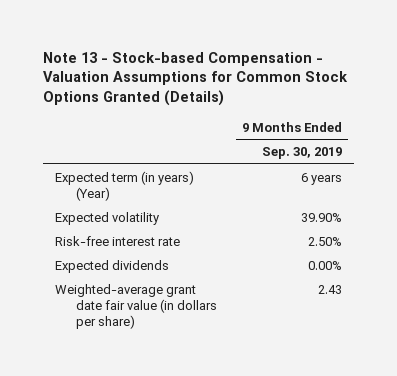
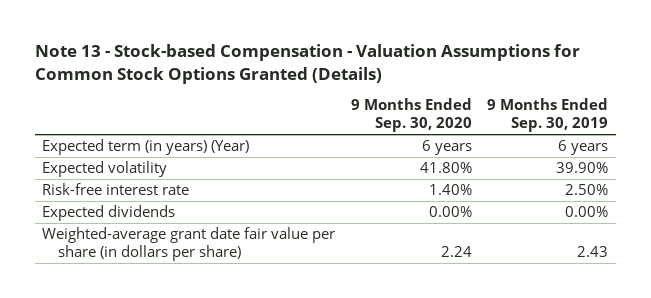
none -> [350,98,472,133] 9 Months Ended Sep. 30, 2020
[55,283,217,329] Weighted-average grant date fair value (in dollars per share) -> [42,227,336,262] Weighted-average grant date fair value per share (in dollars per share)

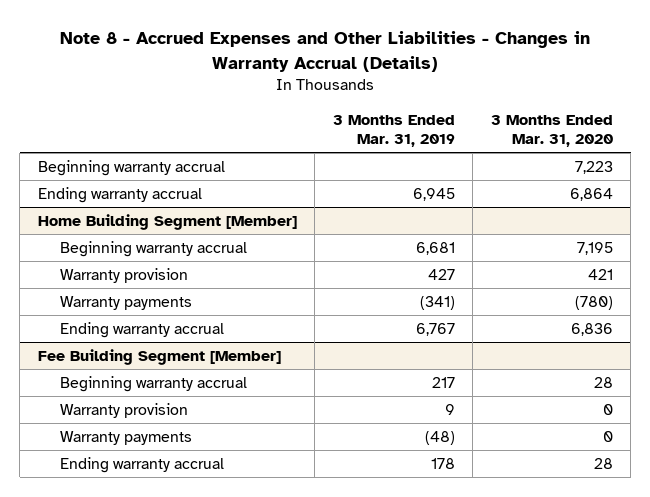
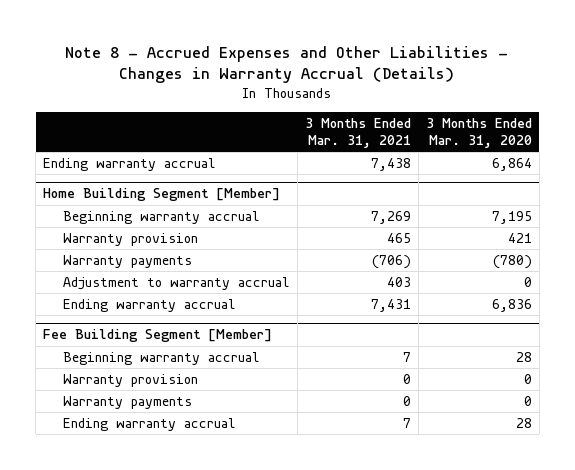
[332,114,455,148] 3 Months Ended Mar. 31, 2019 -> none
none -> [304,118,411,148] 3 Months Ended Mar. 31, 2021
[37,159,225,176] Beginning warranty accrual -> none
none -> [63,276,291,290] Adjustment to warranty accrual

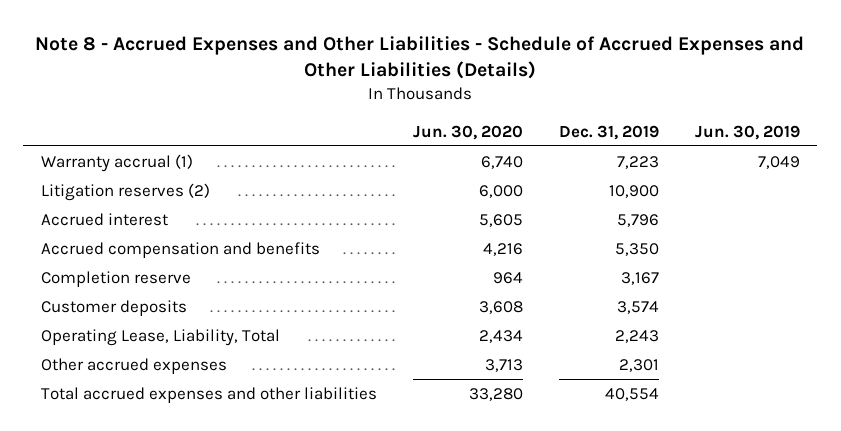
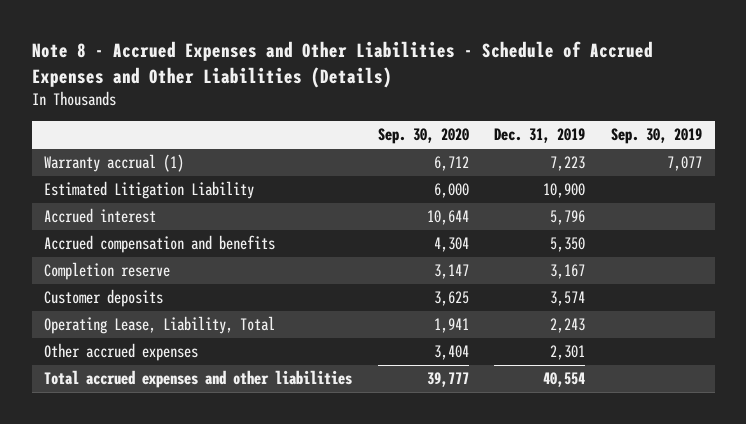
[413,124,524,140] Jun. 30, 2020 -> none
[694,124,800,140] Jun. 30, 2019 -> none
none -> [377,128,469,145] Sep. 30, 2020
none -> [610,128,702,145] Sep. 30, 2019
[41,183,211,202] Litigation reserves (2) -> [44,181,255,200] Estimated Litigation Liability

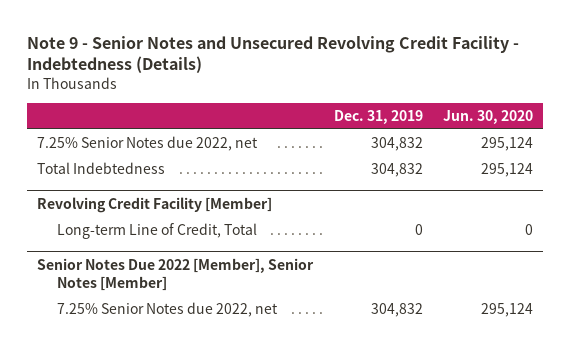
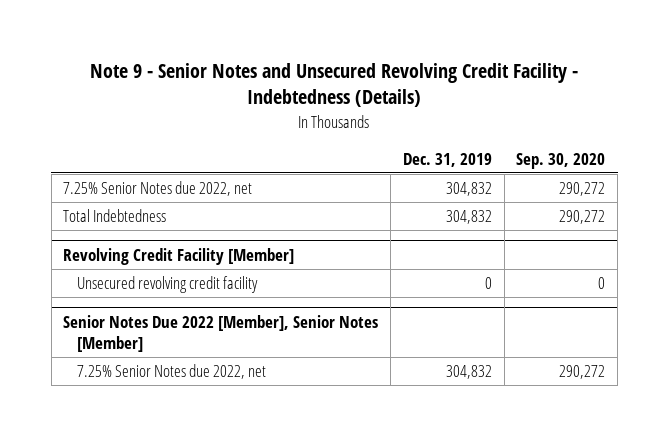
[442,109,533,124] Jun. 30, 2020 -> none
none -> [516,152,606,169] Sep. 30, 2020
[56,223,257,240] Long-term Line of Credit, Total -> [76,276,258,294] Unsecured revolving credit facility

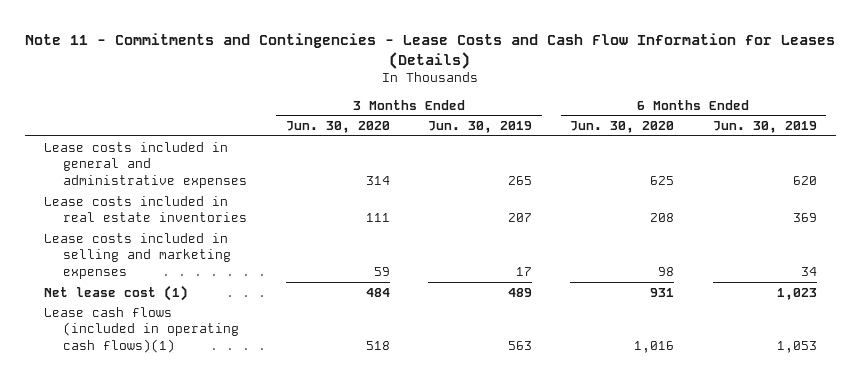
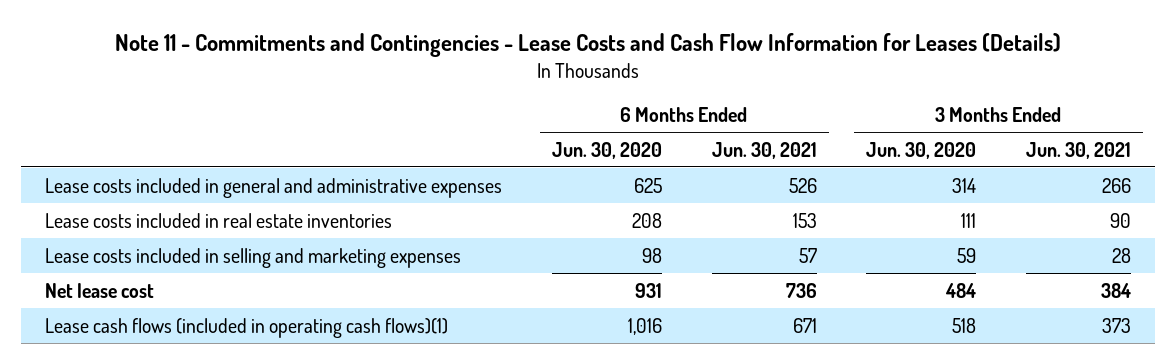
[427,120,532,133] Jun. 30, 2019 -> none
[712,120,817,133] Jun. 30, 2019 -> none
none -> [711,141,817,159] Jun. 30, 2021
none -> [1025,141,1131,159] Jun. 30, 2021
[44,284,189,301] Net lease cost (1) -> [45,282,155,298] Net lease cost

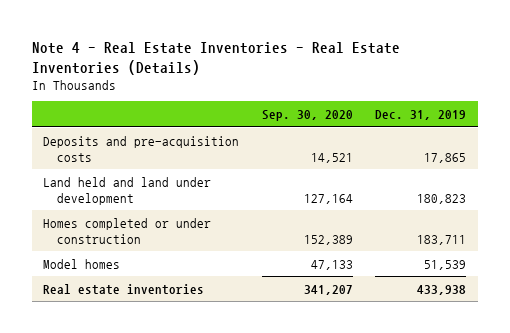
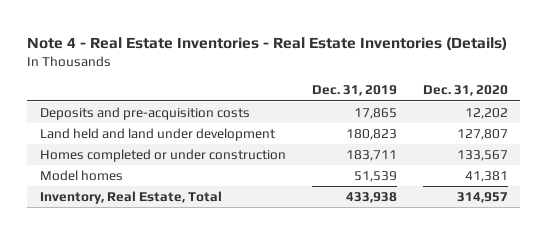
[261,110,353,122] Sep. 30, 2020 -> none
none -> [422,85,508,97] Dec. 31, 2020
[43,283,205,295] Real estate inventories -> [40,190,223,204] Inventory, Real Estate, Total

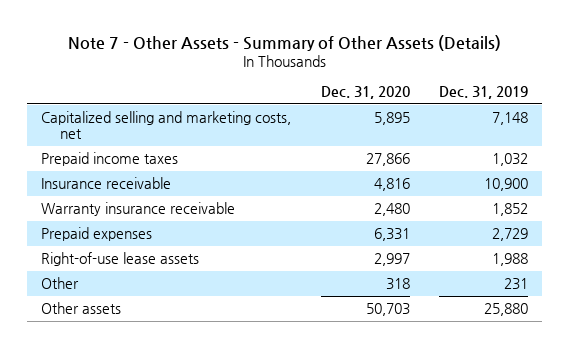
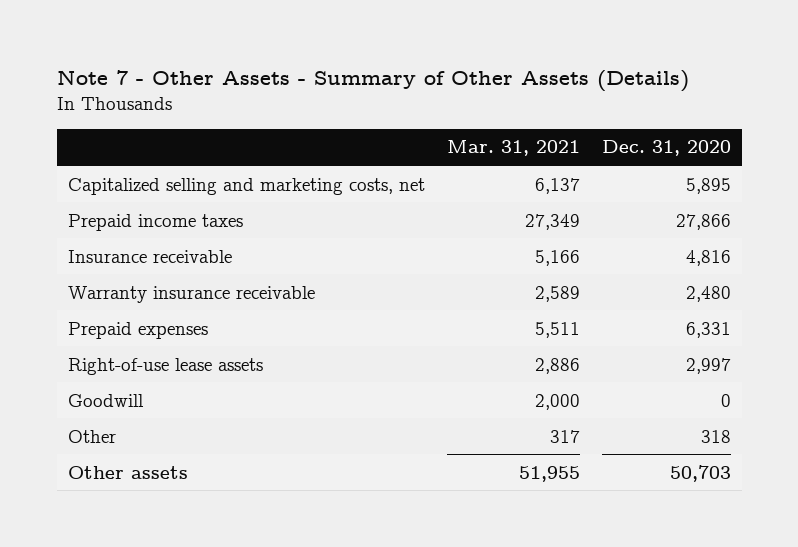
[438,86,528,100] Dec. 31, 2019 -> none
none -> [446,140,580,157] Mar. 31, 2021
none -> [67,393,144,407] Goodwill

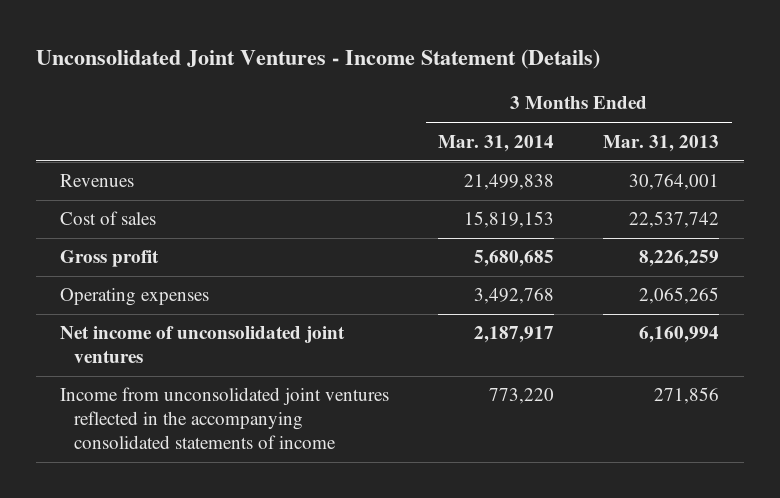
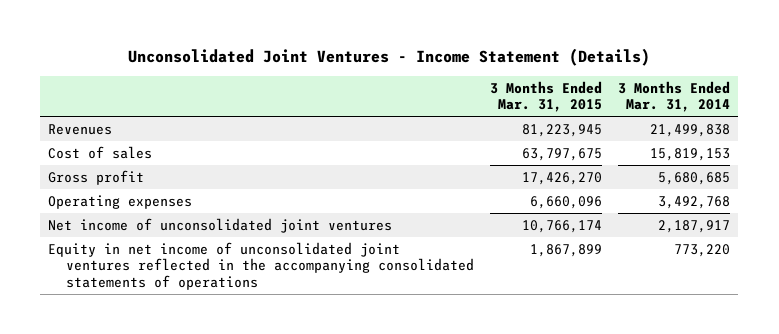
[603,134,720,152] Mar. 31, 2013 -> none
none -> [490,80,603,113] 3 Months Ended Mar. 31, 2015
[60,387,390,450] Income from unconsolidated joint ventures reflected in the accompanying consolidated statements of income -> [48,241,475,290] Equity in net income of unconsolidated joint ventures reflected in the accompanying consolidated statements of operations

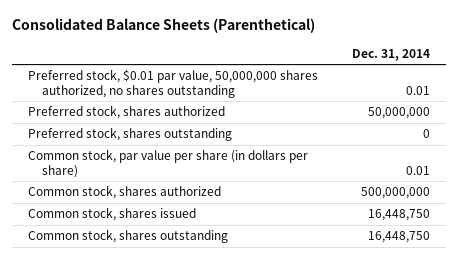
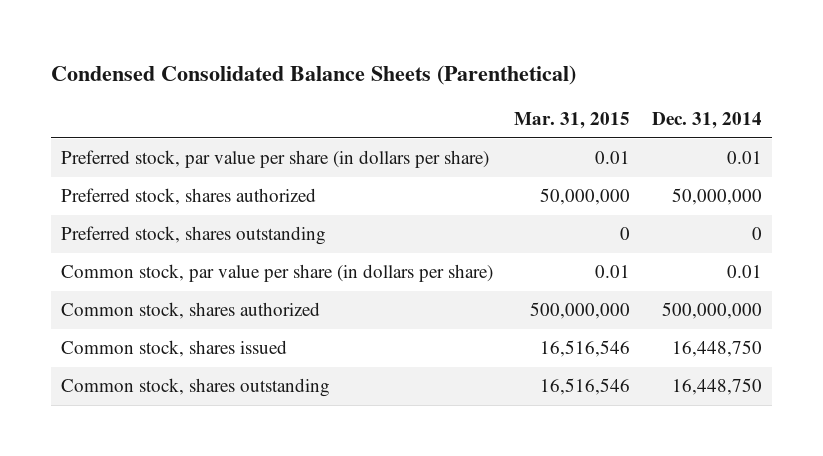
[11,18,315,34] Consolidated Balance Sheets (Parenthetical) -> [50,64,576,85] Condensed Consolidated Balance Sheets (Parenthetical)
none -> [514,111,631,129] Mar. 31, 2015
[28,69,319,98] Preferred stock, $0.01 par value, 50,000,000 shares authorized, no shares outstanding -> [61,150,490,169] Preferred stock, par value per share (in dollars per share)

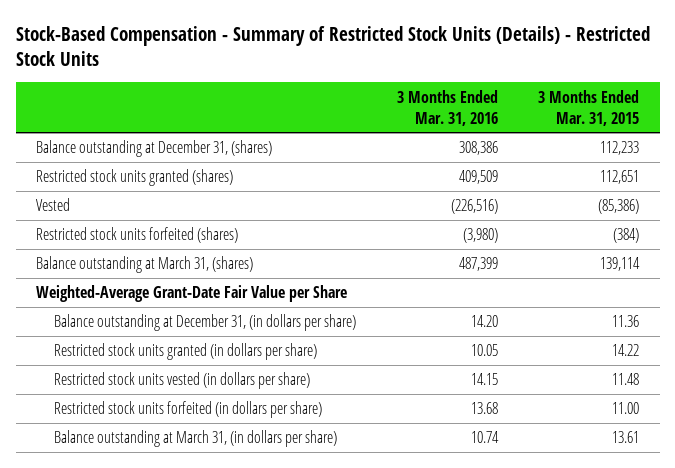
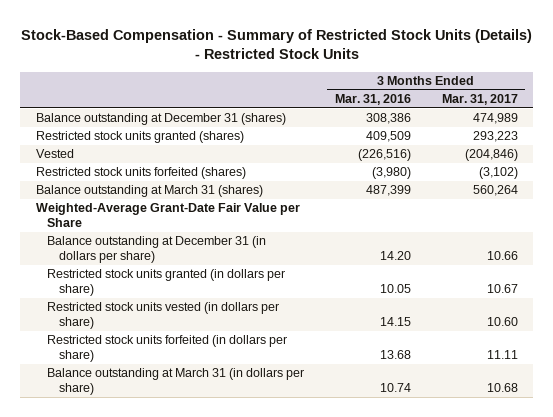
[538,89,640,126] 3 Months Ended Mar. 31, 2015 -> none
none -> [441,93,518,105] Mar. 31, 2017
[36,140,273,158] Balance outstanding at December 31, (shares) -> [35,113,286,126] Balance outstanding at December 31 (shares)
[36,256,254,274] Balance outstanding at March 31, (shares) -> [35,185,263,198] Balance outstanding at March 31 (shares)
[53,314,356,332] Balance outstanding at December 31, (in dollars per share) -> [47,236,267,264] Balance outstanding at December 31 (in dollars per share)
[53,430,337,448] Balance outstanding at March 31, (in dollars per share) -> [47,368,305,396] Balance outstanding at March 31 (in dollars per share)

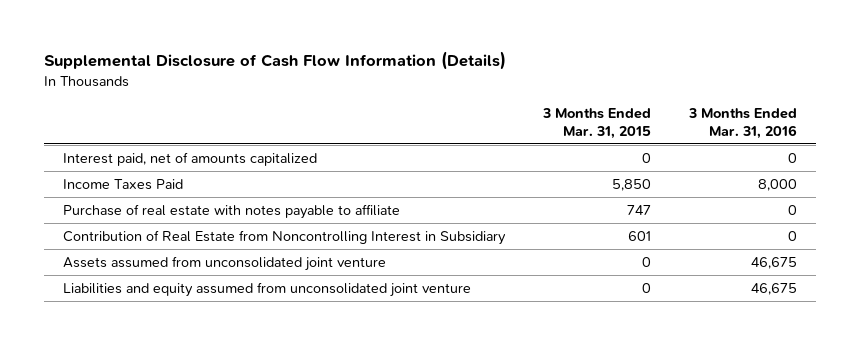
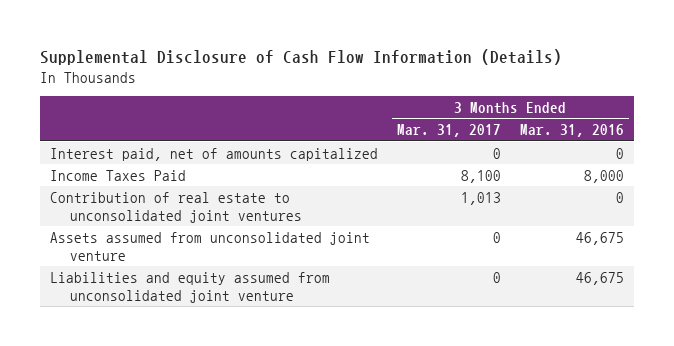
[541,108,651,139] 3 Months Ended Mar. 31, 2015 -> none
none -> [396,124,501,138] Mar. 31, 2017
[62,203,400,219] Purchase of real estate with notes payable to affiliate -> none
[62,229,506,245] Contribution of Real Estate from Noncontrolling Interest in Subsidiary -> none
none -> [49,191,303,223] Contribution of real estate to unconsolidated joint ventures

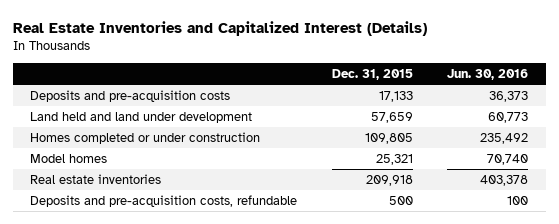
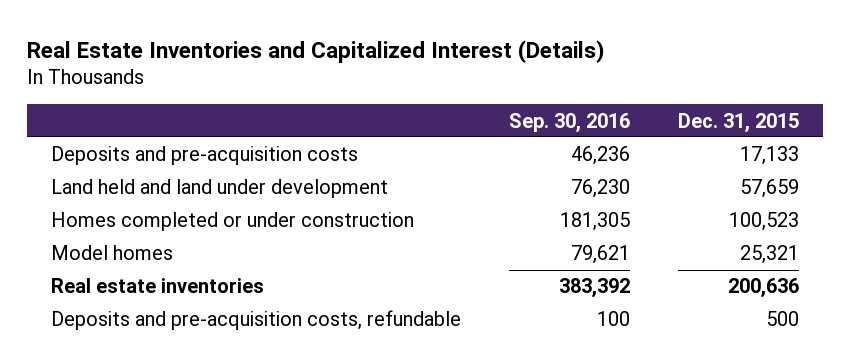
[447,68,529,80] Jun. 30, 2016 -> none
none -> [509,112,631,133] Sep. 30, 2016
[364,132,413,144] 109,805 -> [729,212,800,232] 100,523
[365,174,413,186] 209,918 -> [728,278,800,299] 200,636

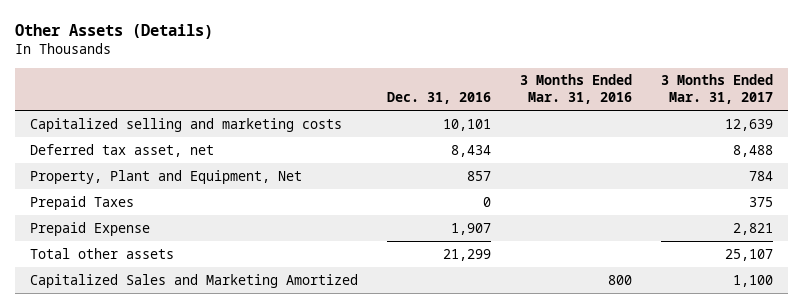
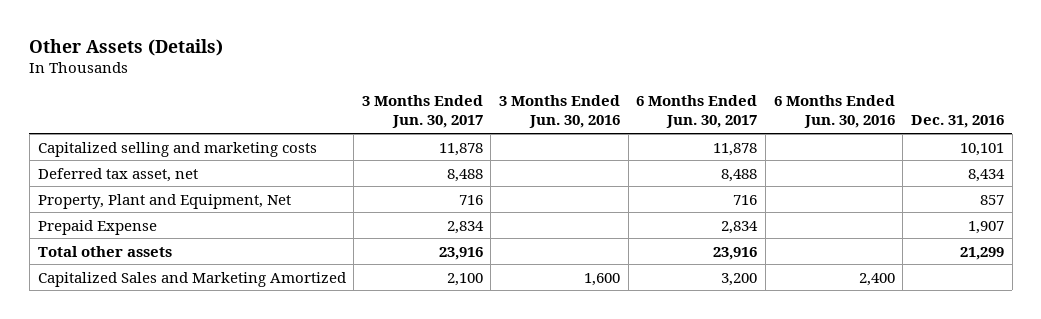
[520,74,633,105] 3 Months Ended Mar. 31, 2016 -> none
[661,74,774,105] 3 Months Ended Mar. 31, 2017 -> none
none -> [361,95,483,129] 3 Months Ended Jun. 30, 2017
none -> [499,95,621,129] 3 Months Ended Jun. 30, 2016
none -> [636,95,758,129] 6 Months Ended Jun. 30, 2017
none -> [773,95,895,129] 6 Months Ended Jun. 30, 2016
[29,195,134,210] Prepaid Taxes -> none

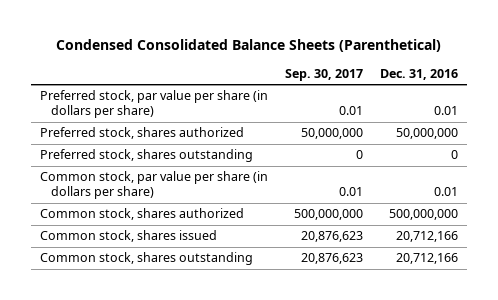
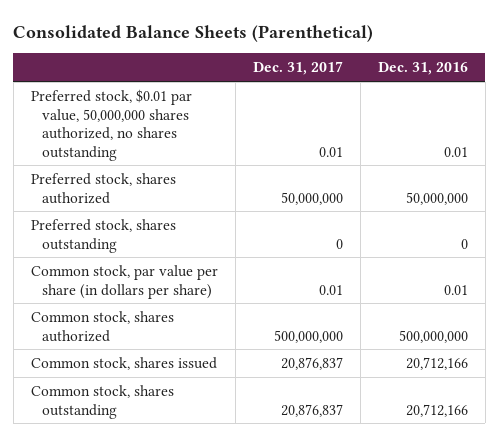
[55,38,441,52] Condensed Consolidated Balance Sheets (Parenthetical) -> [13,24,374,42] Consolidated Balance Sheets (Parenthetical)
[284,68,363,81] Sep. 30, 2017 -> none
none -> [252,61,343,76] Dec. 31, 2017
[39,90,268,118] Preferred stock, par value per share (in dollars per share) -> [30,89,192,161] Preferred stock, $0.01 par value, 50,000,000 shares authorized, no shares outstanding

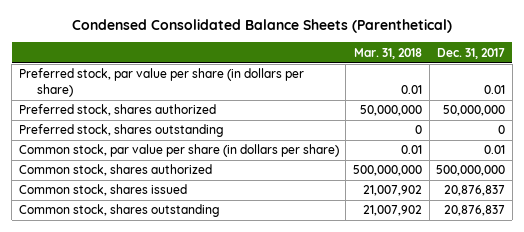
[13,24,374,42] Consolidated Balance Sheets (Parenthetical) -> [72,19,453,34] Condensed Consolidated Balance Sheets (Parenthetical)
[377,62,468,76] Dec. 31, 2016 -> none
none -> [354,47,423,59] Mar. 31, 2018
[30,89,192,161] Preferred stock, $0.01 par value, 50,000,000 shares authorized, no shares outstanding -> [18,68,304,98] Preferred stock, par value per share (in dollars per share)

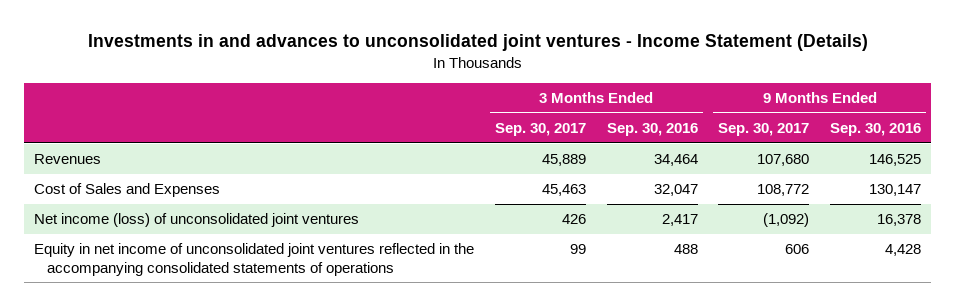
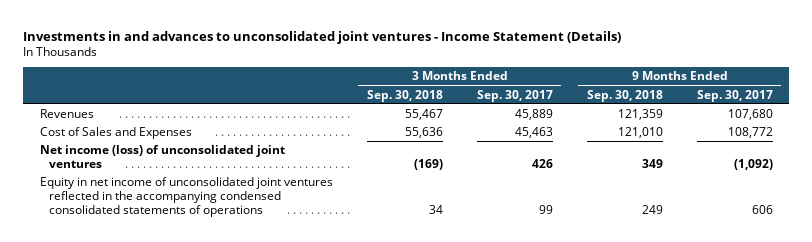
[606,122,698,136] Sep. 30, 2016 -> none
[829,122,921,136] Sep. 30, 2016 -> none
none -> [366,89,443,102] Sep. 30, 2018
none -> [586,89,663,102] Sep. 30, 2018
[34,243,475,276] Equity in net income of unconsolidated joint ventures reflected in the accompanying consolidated statements of operations -> [39,177,333,217] Equity in net income of unconsolidated joint ventures reflected in the accompanying condensed consolidated statements of operations

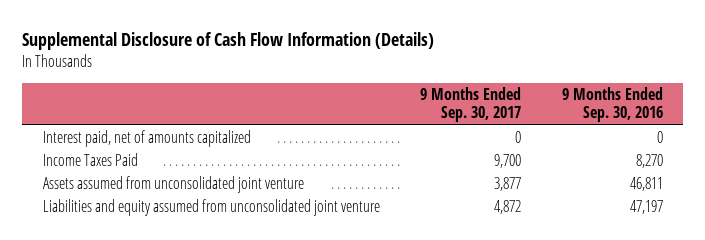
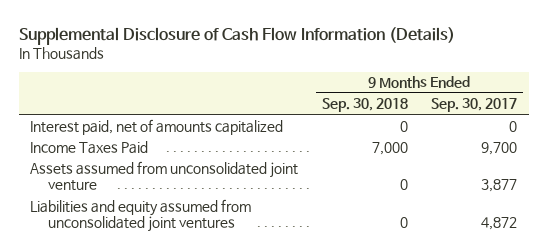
[561,86,663,123] 9 Months Ended Sep. 30, 2016 -> none
none -> [321,98,408,113] Sep. 30, 2018
[42,199,380,217] Liabilities and equity assumed from unconsolidated joint venture -> [30,198,252,233] Liabilities and equity assumed from unconsolidated joint ventures

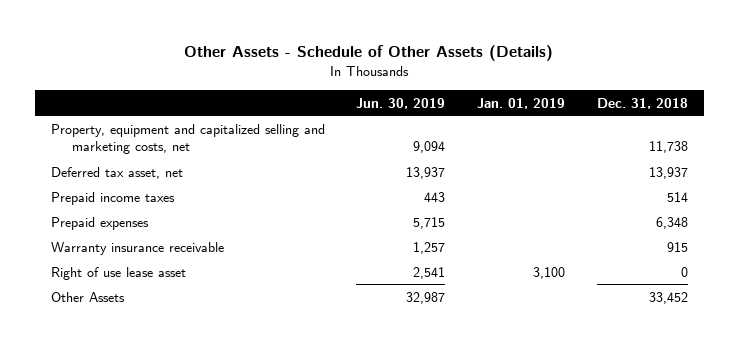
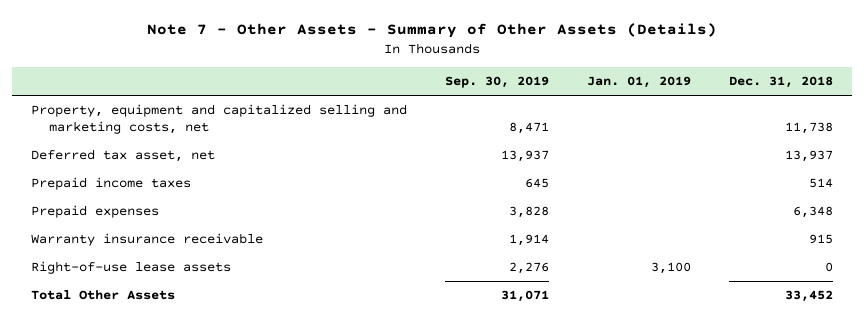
[184,44,554,61] Other Assets - Schedule of Other Assets (Details) -> [147,23,718,39] Note 7 - Other Assets - Summary of Other Assets (Details)
[356,97,446,109] Jun. 30, 2019 -> none
none -> [445,76,550,89] Sep. 30, 2019
[50,266,186,280] Right of use lease asset -> [31,261,232,275] Right-of-use lease assets
[50,291,125,302] Other Assets -> [31,290,176,301] Total Other Assets

